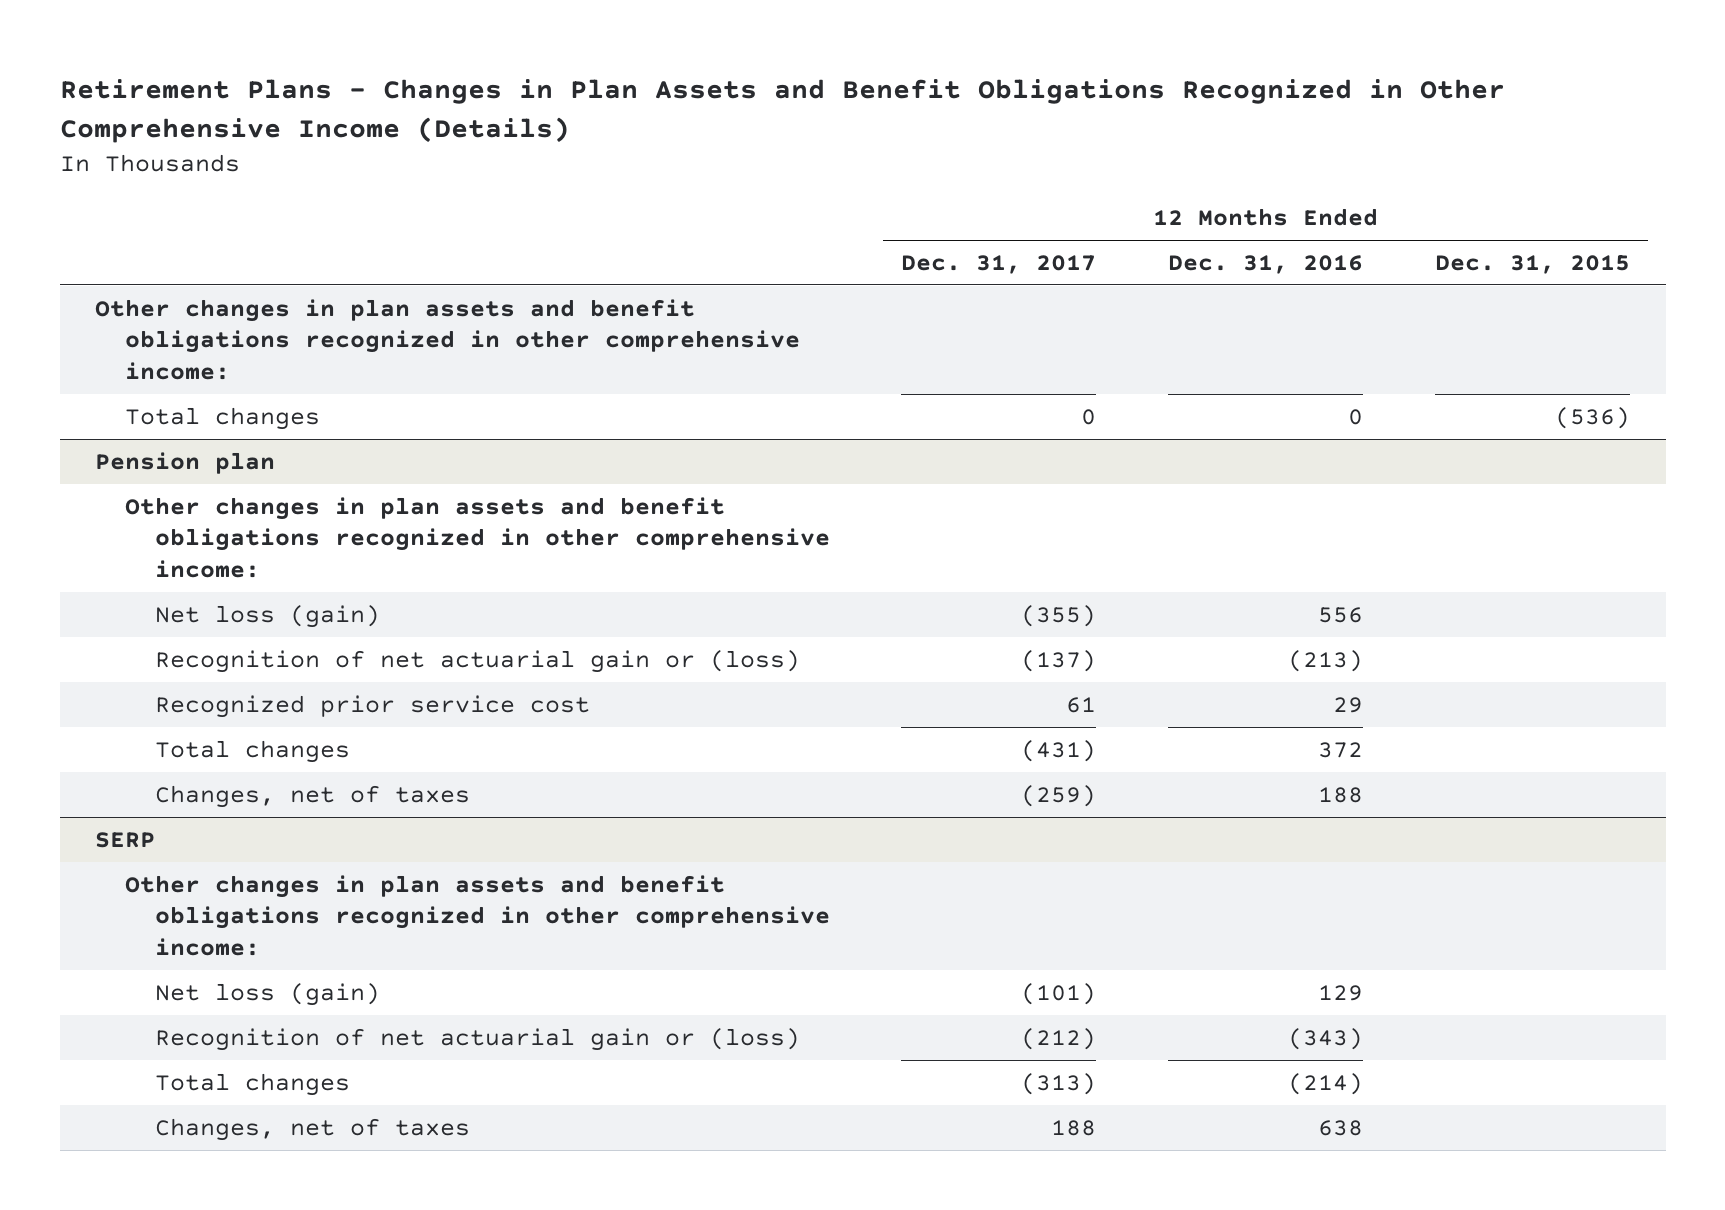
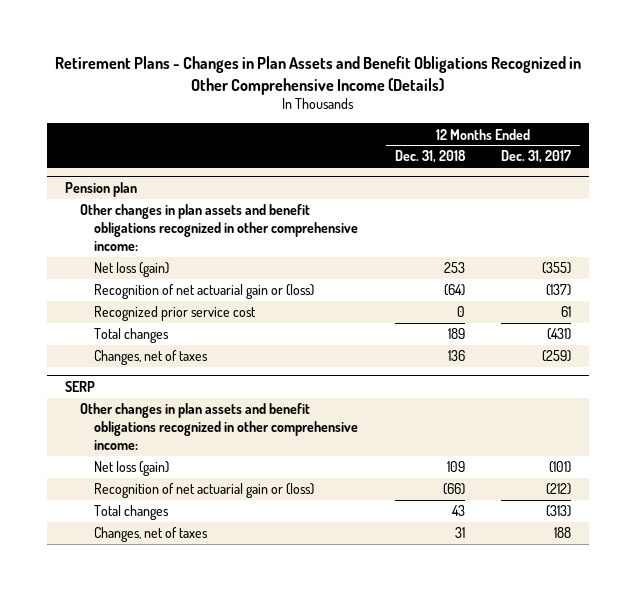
[1168,254,1364,274] Dec. 31, 2016 -> none
[1434,254,1630,274] Dec. 31, 2015 -> none
none -> [394,150,466,164] Dec. 31, 2018
[95,298,801,381] Other changes in plan assets and benefit obligations recognized in other comprehensive income: -> none
[125,406,321,430] Total changes -> none

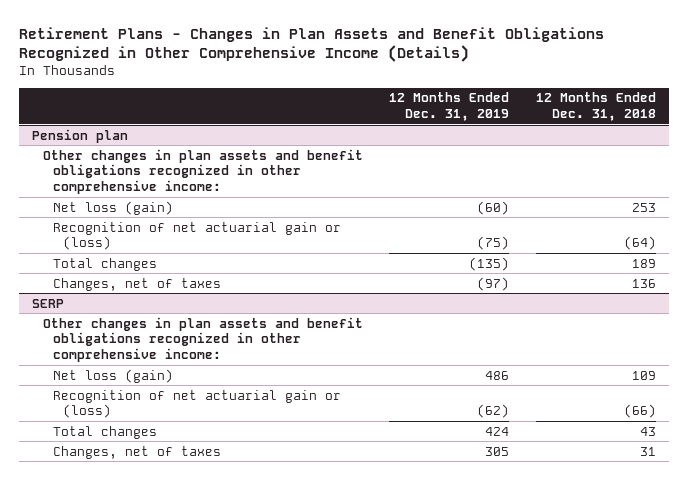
[501,150,572,164] Dec. 31, 2017 -> none
none -> [389,92,510,121] 12 Months Ended Dec. 31, 2019
[94,306,257,322] Recognized prior service cost -> none

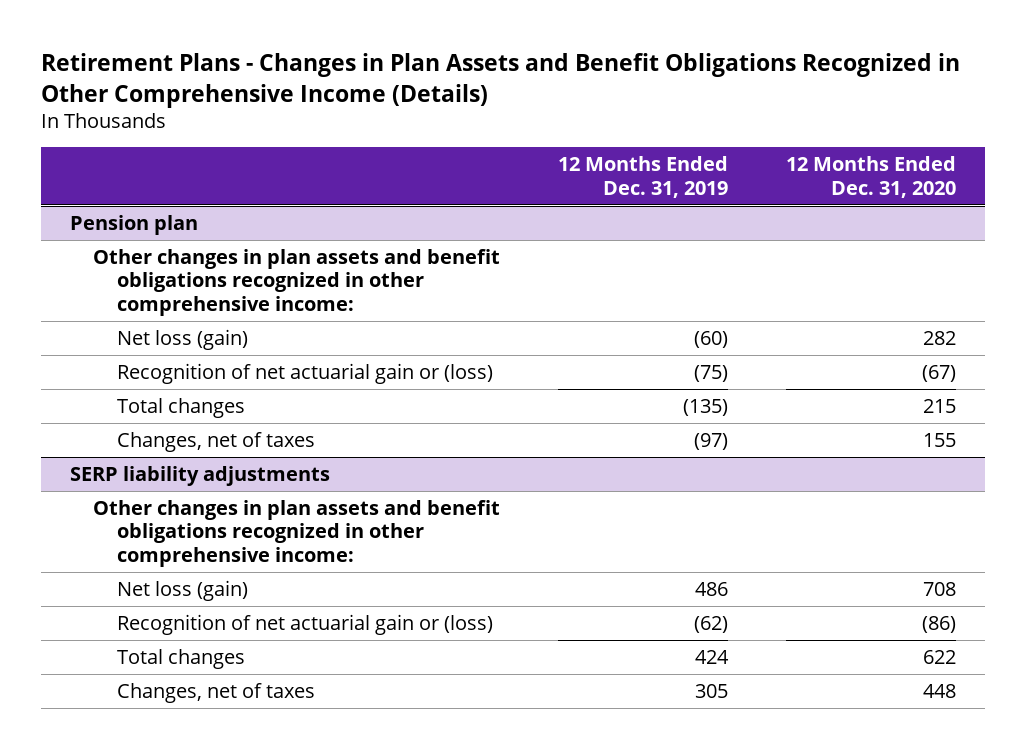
[535,92,656,121] 12 Months Ended Dec. 31, 2018 -> none
none -> [785,156,956,198] 12 Months Ended Dec. 31, 2020
[32,298,65,308] SERP -> [69,465,330,486] SERP liability adjustments

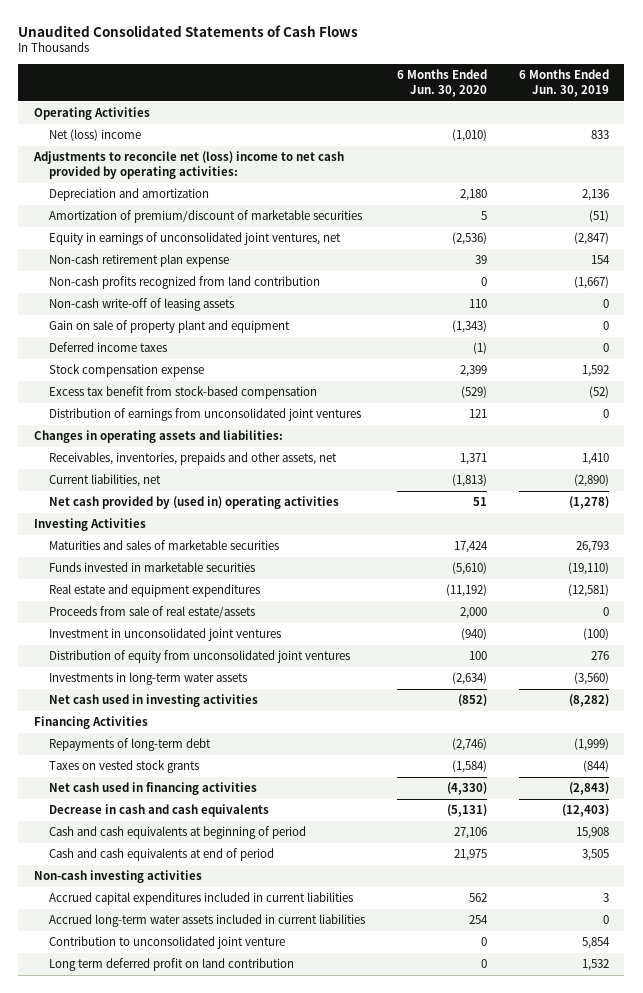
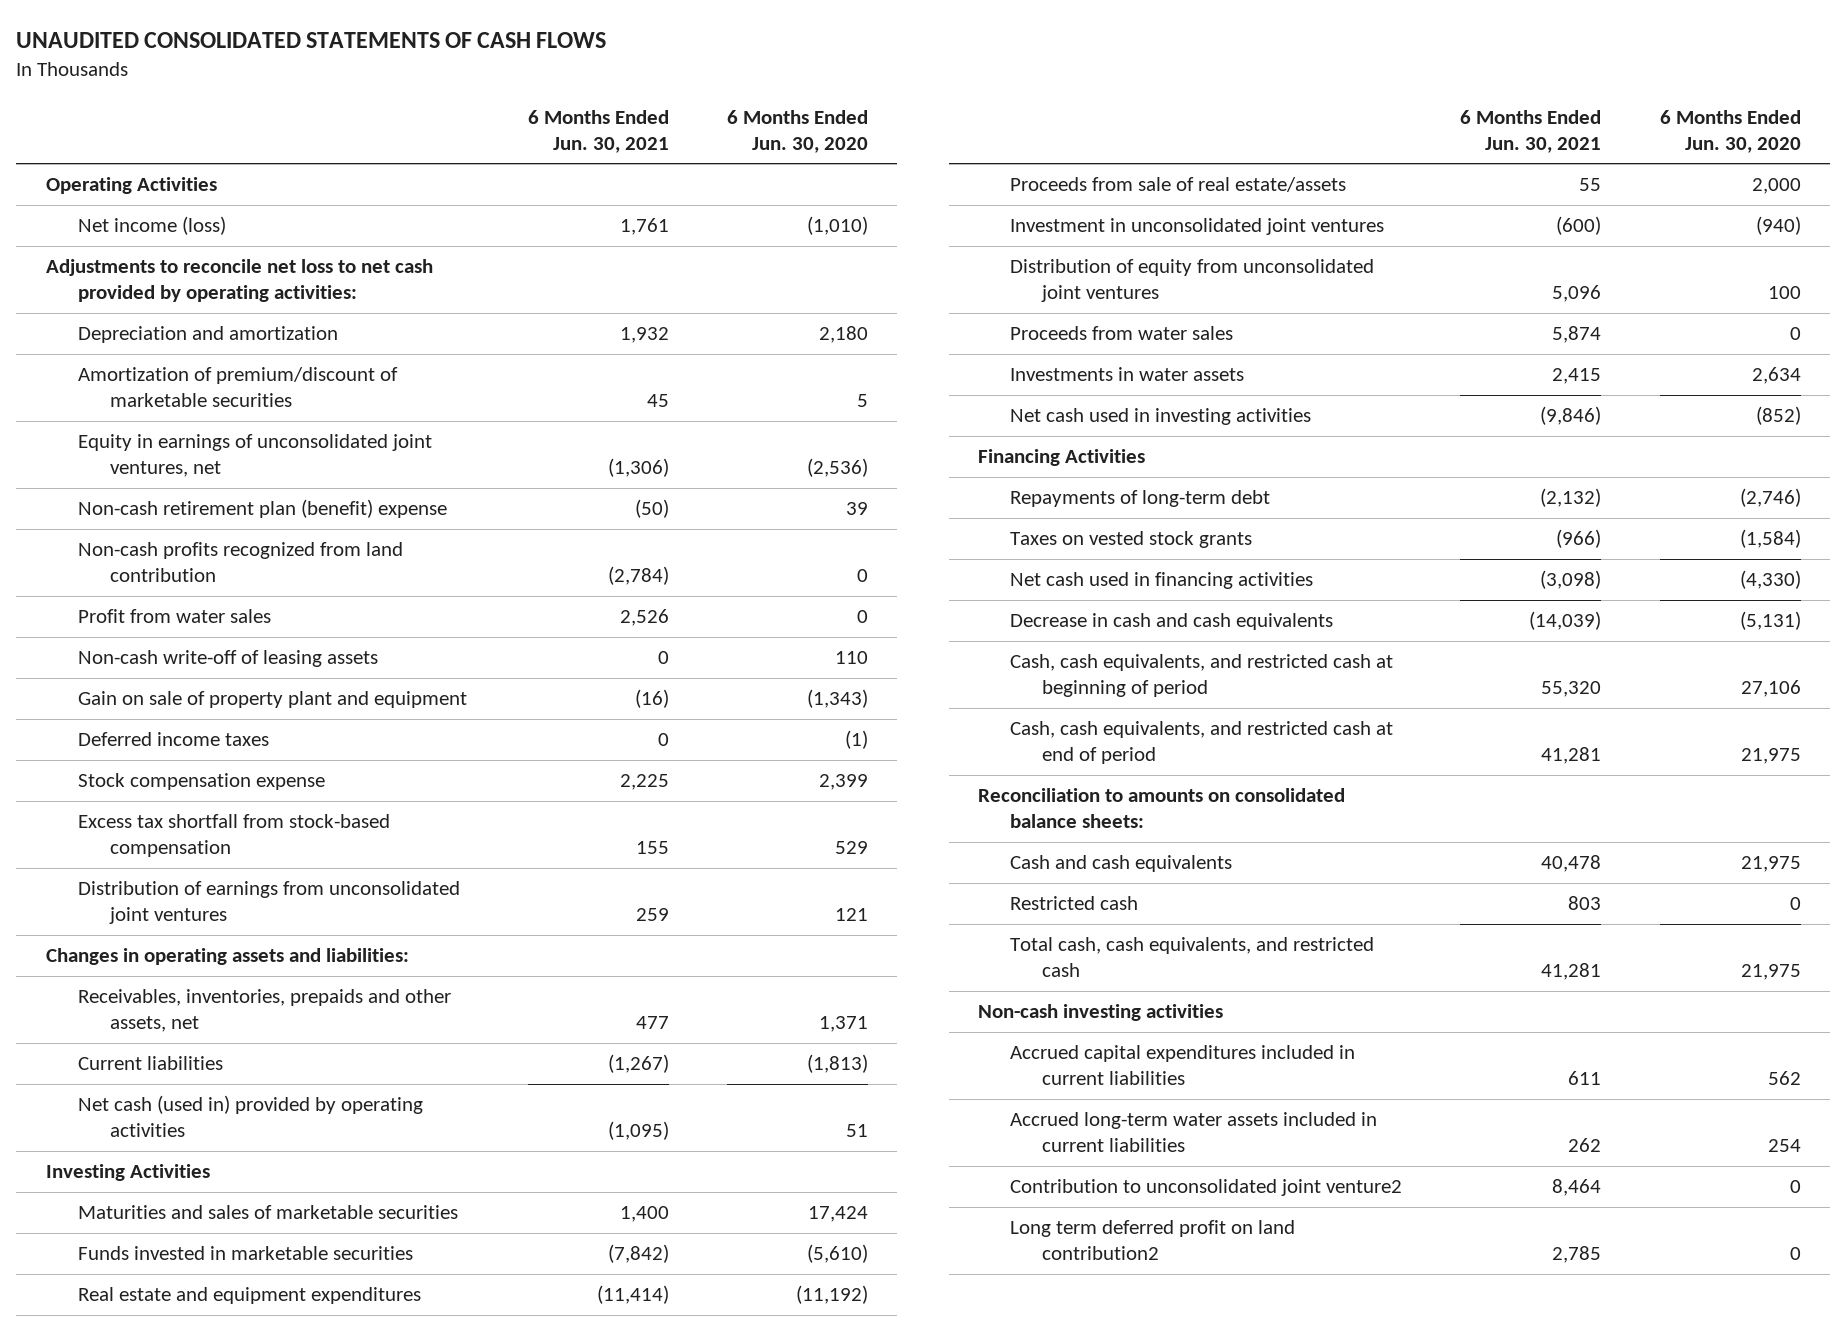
[18,24,359,37] Unaudited Consolidated Statements of Cash Flows -> [16,32,607,49] UNAUDITED CONSOLIDATED STATEMENTS OF CASH FLOWS
[518,69,609,97] 6 Months Ended Jun. 30, 2019 -> none
none -> [527,109,669,153] 6 Months Ended Jun. 30, 2021
[49,129,142,142] Net (loss) income -> [77,216,226,236] Net income (loss)
[33,151,345,179] Adjustments to reconcile net (loss) income to net cash provided by operating activities: -> [45,259,433,303] Adjustments to reconcile net loss to net cash provided by operating activities:
[49,254,230,268] Non-cash retirement plan expense -> [77,499,447,519] Non-cash retirement plan (benefit) expense
none -> [77,609,271,624] Profit from water sales
[49,386,318,400] Excess tax benefit from stock-based compensation -> [77,814,390,858] Excess tax shortfall from stock-based compensation
[460,386,487,399] (529) -> [835,841,869,855] 529
[49,474,162,488] Current liabilities, net -> [77,1056,223,1071] Current liabilities
[49,496,340,510] Net cash provided by (used in) operating activities -> [77,1095,423,1138] Net cash (used in) provided by operating activities
none -> [1009,326,1233,341] Proceeds from water sales
[49,672,248,686] Investments in long-term water assets -> [1009,367,1244,382] Investments in water assets
[451,672,487,686] (2,634) -> [1751,367,1801,385] 2,634
[49,826,307,840] Cash and cash equivalents at beginning of period -> [1009,654,1393,698] Cash, cash equivalents, and restricted cash at beginning of period
[49,848,275,862] Cash and cash equivalents at end of period -> [1009,721,1393,765] Cash, cash equivalents, and restricted cash at end of period
none -> [977,788,1345,829] Reconciliation to amounts on consolidated balance sheets:
none -> [1009,855,1232,873] Cash and cash equivalents
none -> [1009,896,1138,911] Restricted cash
none -> [1009,937,1374,978] Total cash, cash equivalents, and restricted cash
[49,936,286,950] Contribution to unconsolidated joint venture -> [1009,1179,1402,1197] Contribution to unconsolidated joint venture2
[49,958,295,972] Long term deferred profit on land contribution -> [1009,1220,1295,1261] Long term deferred profit on land contribution2

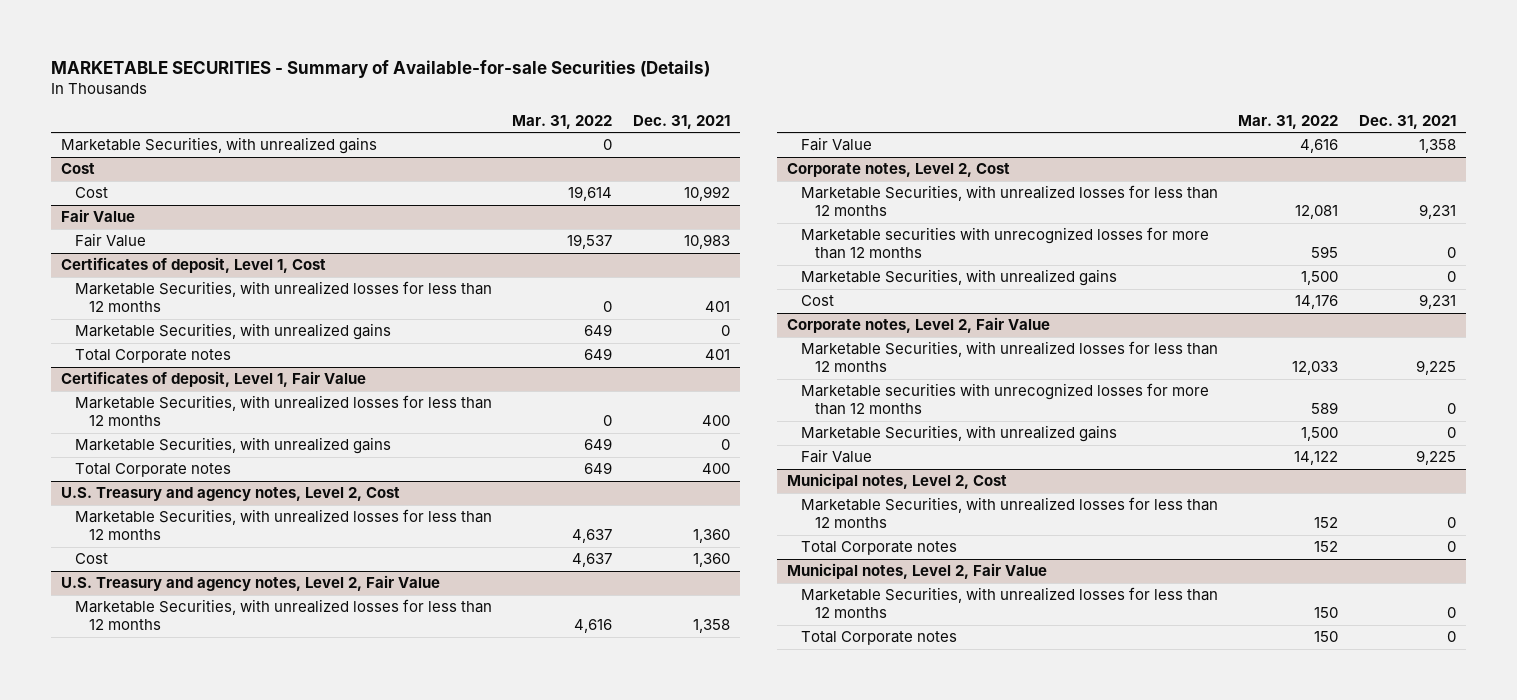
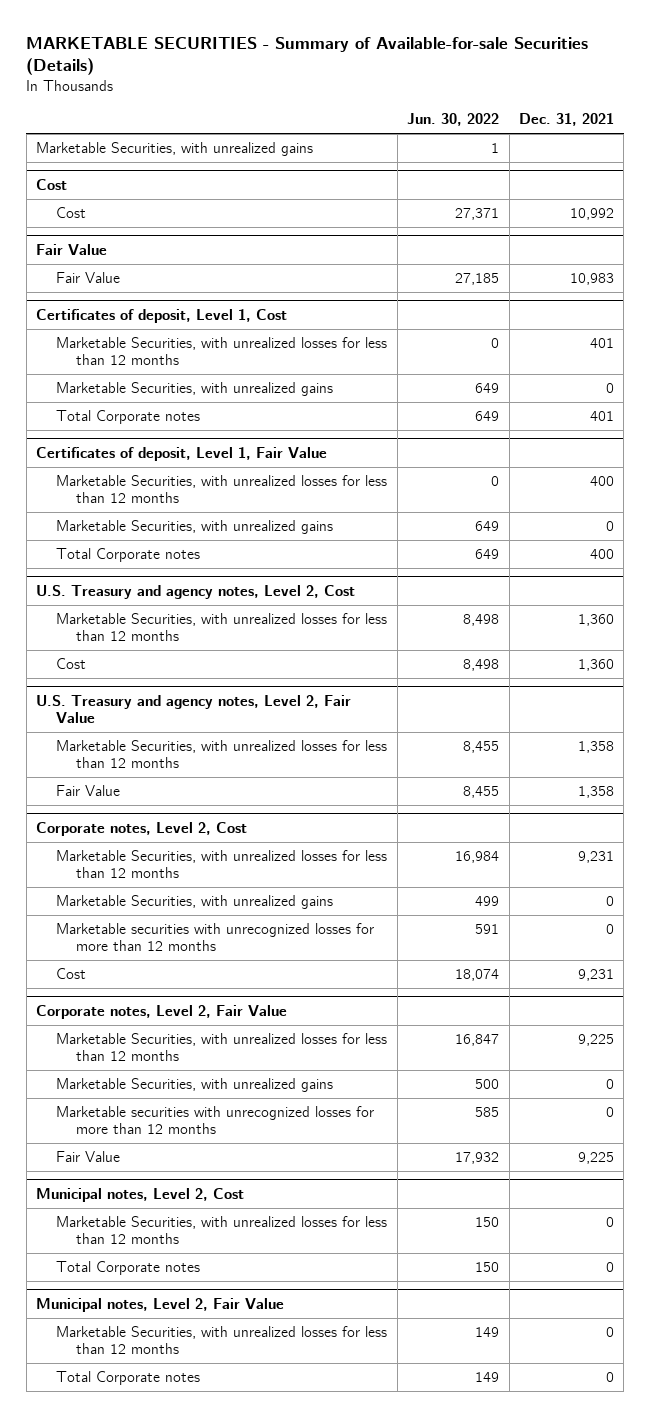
[512,115,613,130] Mar. 31, 2022 -> none
none -> [407,113,500,127] Jun. 30, 2022
[801,227,1210,260] Marketable securities with unrecognized losses for more than 12 months -> [56,922,375,952] Marketable securities with unrecognized losses for more than 12 months
[801,383,1210,416] Marketable securities with unrecognized losses for more than 12 months -> [56,1105,375,1135] Marketable securities with unrecognized losses for more than 12 months

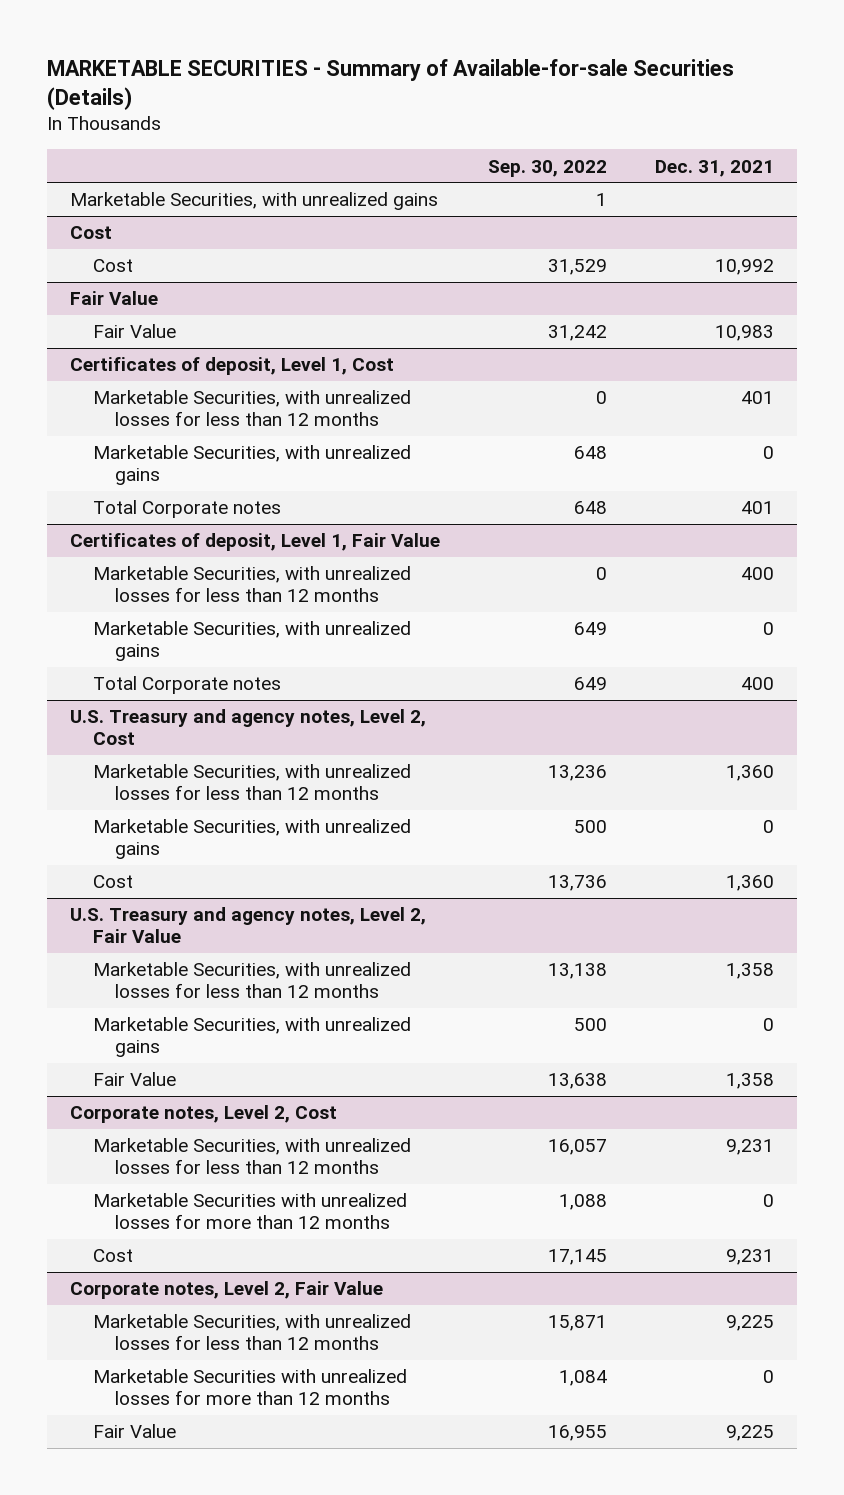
[407,113,500,127] Jun. 30, 2022 -> none
none -> [488,159,608,177] Sep. 30, 2022
none -> [92,819,411,859] Marketable Securities, with unrealized gains
none -> [92,1017,411,1057] Marketable Securities, with unrealized gains
[56,894,334,909] Marketable Securities, with unrealized gains -> none
[56,922,375,952] Marketable securities with unrecognized losses for more than 12 months -> [92,1193,407,1229] Marketable Securities with unrealized losses for more than 12 months
[56,1077,334,1092] Marketable Securities, with unrealized gains -> none
[56,1105,375,1135] Marketable securities with unrecognized losses for more than 12 months -> [92,1369,407,1405] Marketable Securities with unrealized losses for more than 12 months
[36,1187,245,1202] Municipal notes, Level 2, Cost -> none
[56,1215,388,1245] Marketable Securities, with unrealized losses for less than 12 months -> none
[56,1260,201,1275] Total Corporate notes -> none
[36,1297,285,1312] Municipal notes, Level 2, Fair Value -> none
[56,1325,388,1355] Marketable Securities, with unrealized losses for less than 12 months -> none
[56,1370,201,1385] Total Corporate notes -> none

